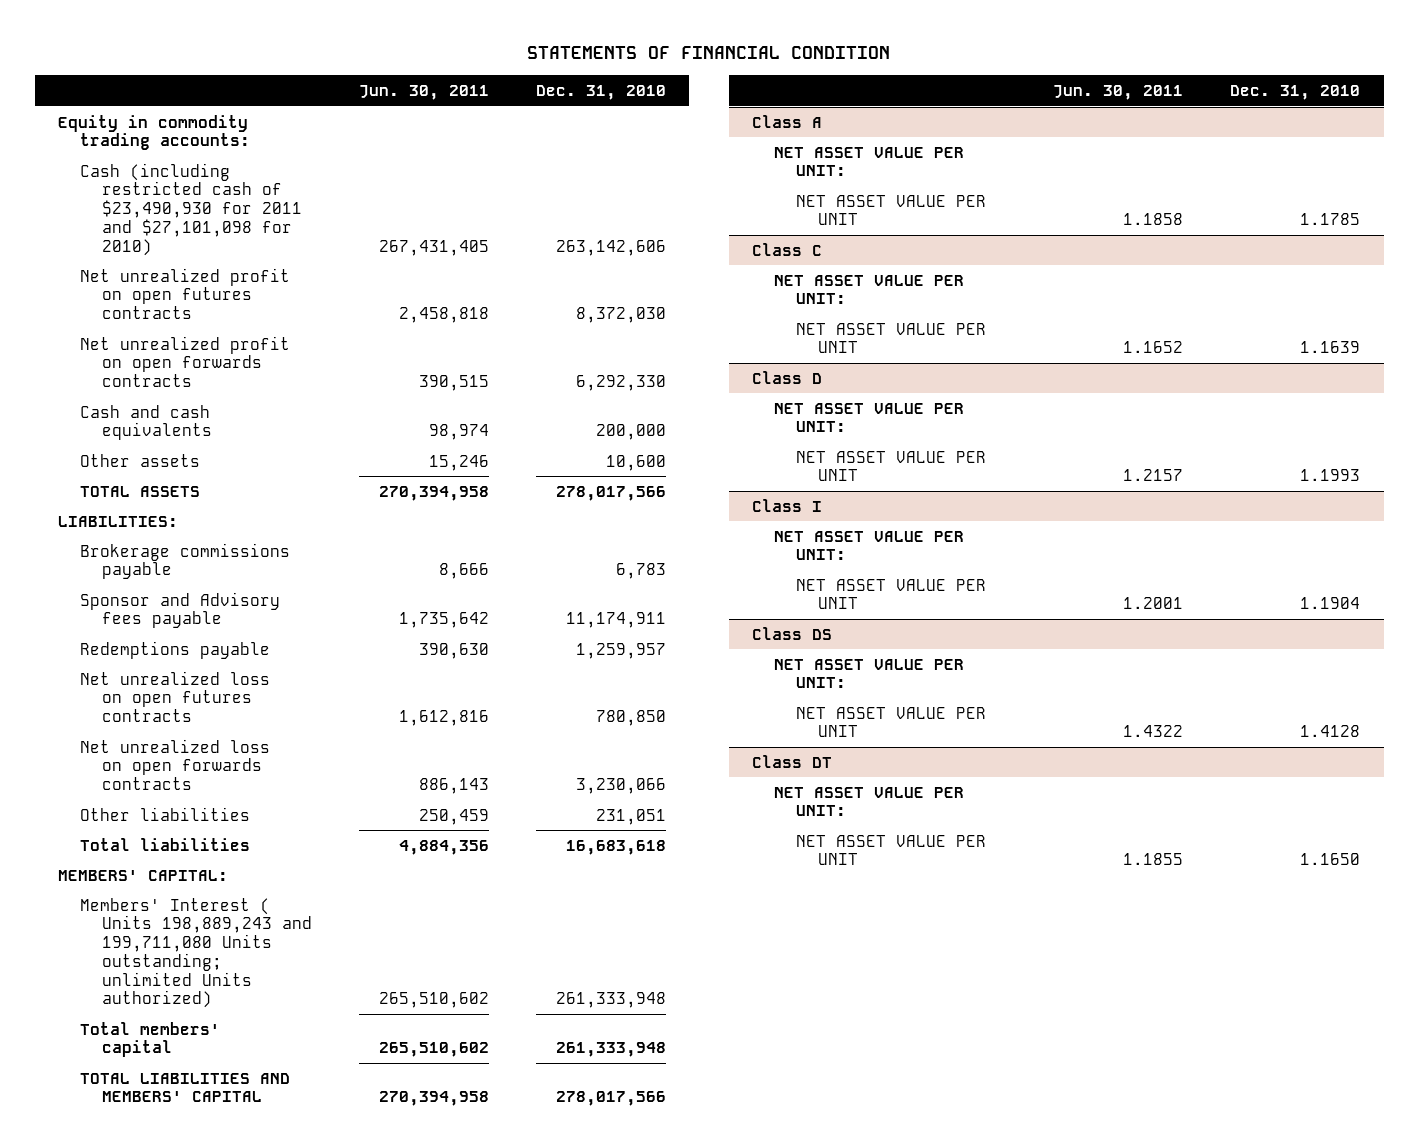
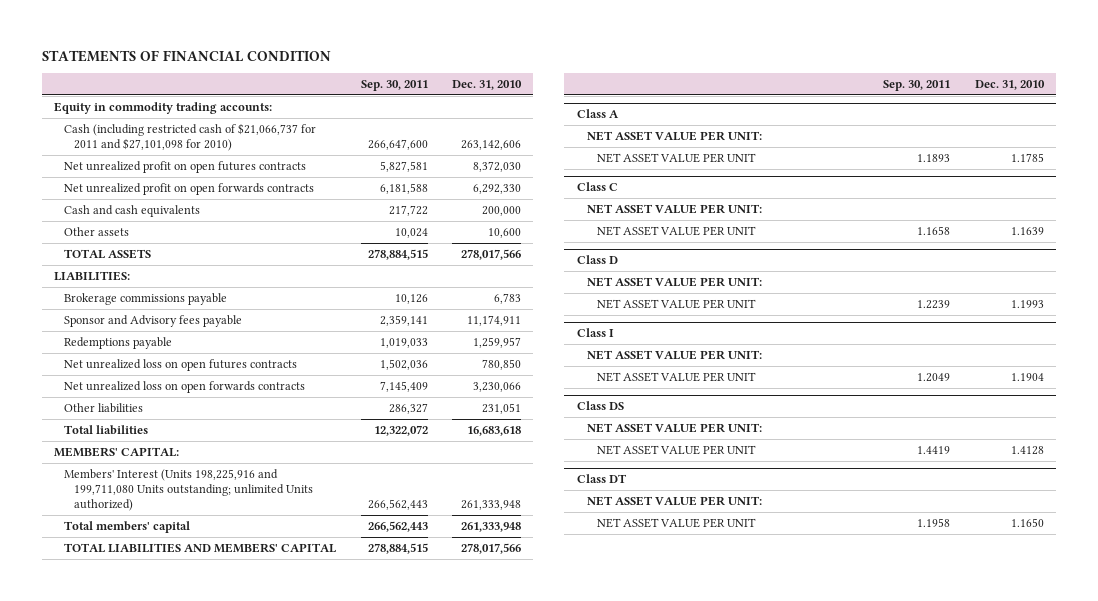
[359,84,490,100] Jun. 30, 2011 -> none
none -> [360,80,428,92] Sep. 30, 2011
[80,162,303,256] Cash (including restricted cash of $23,490,930 for 2011 and $27,101,098 for 2010) -> [64,122,317,151] Cash (including restricted cash of $21,066,737 for 2011 and $27,101,098 for 2010)
[80,897,313,1009] Members' Interest ( Units 198,889,243 and 199,711,080 Units outstanding; unlimited Units authorized) -> [64,468,314,512] Members' Interest (Units 198,225,916 and 199,711,080 Units outstanding; unlimited Units authorized)

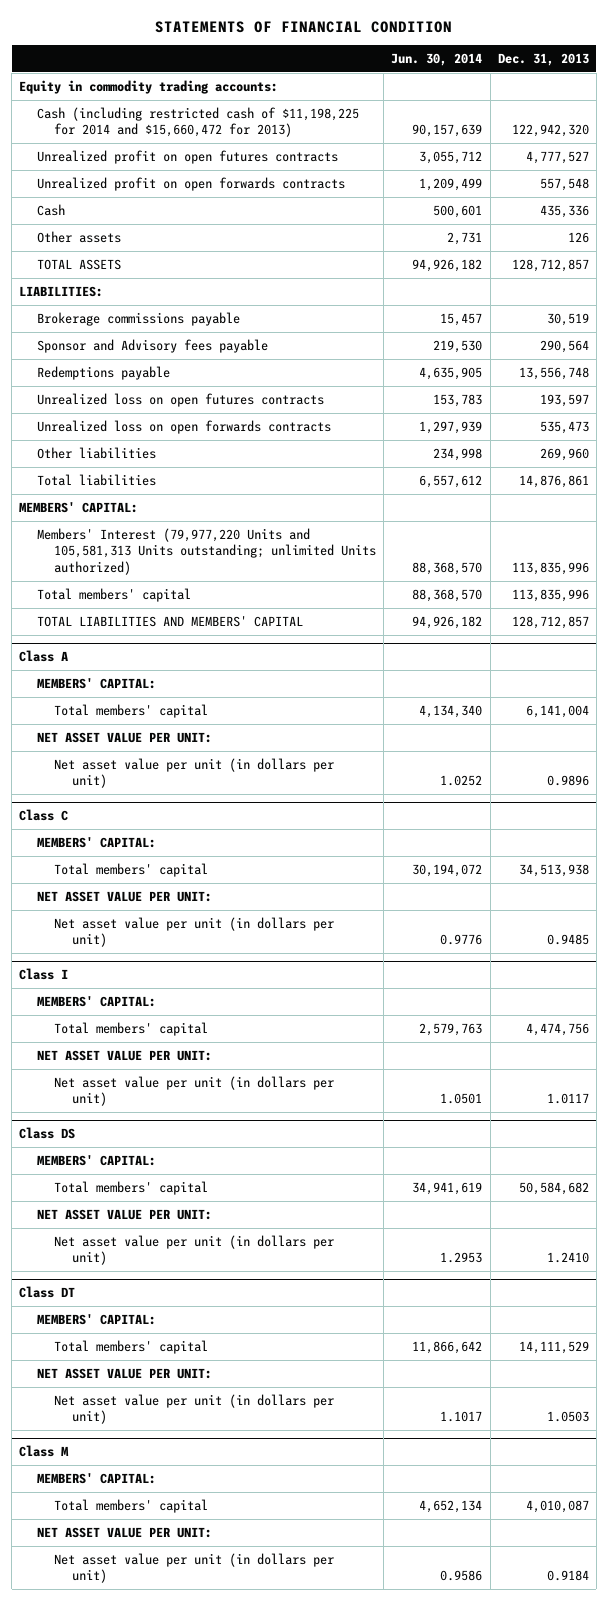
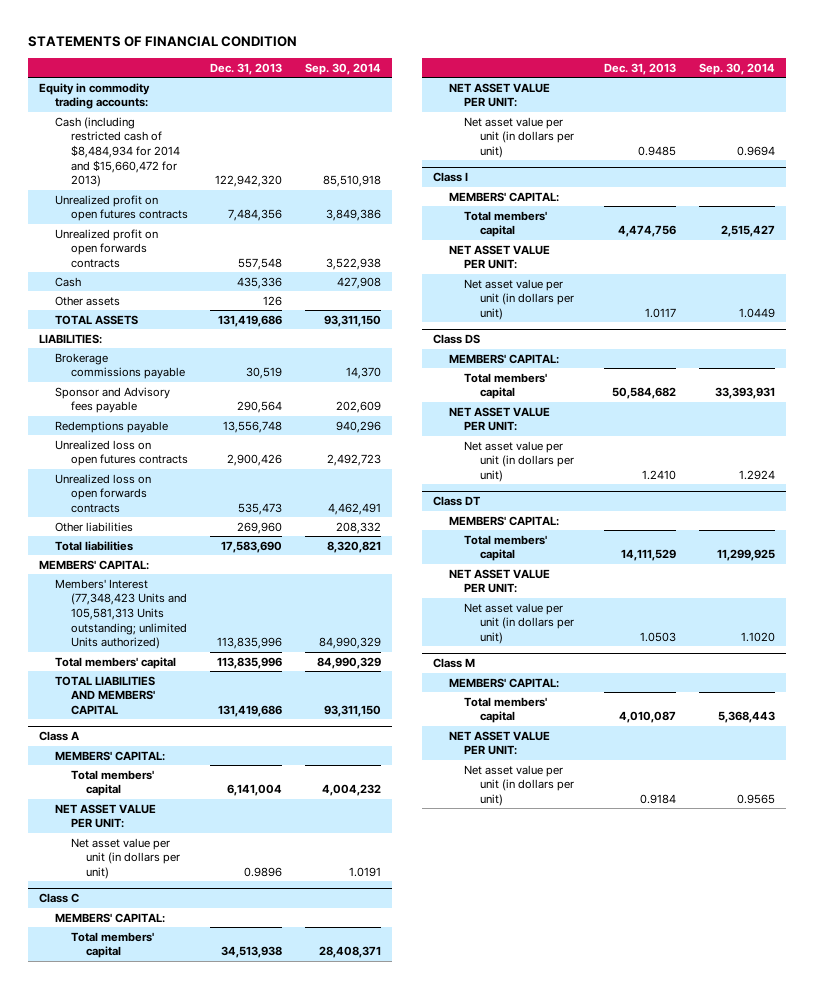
[391,53,483,67] Jun. 30, 2014 -> none
none -> [305,62,382,75] Sep. 30, 2014
[36,106,359,138] Cash (including restricted cash of $11,198,225 for 2014 and $15,660,472 for 2013) -> [54,116,180,188] Cash (including restricted cash of $8,484,934 for 2014 and $15,660,472 for 2013)
[525,150,589,164] 4,777,527 -> [228,209,283,222] 7,484,356
[511,258,589,272] 128,712,857 -> [218,314,283,327] 131,419,686
[539,393,589,407] 193,597 -> [227,454,283,467] 2,900,426
[518,474,589,488] 14,876,861 -> [221,540,283,553] 17,583,690
[36,527,377,575] Members' Interest (79,977,220 Units and 105,581,313 Units outstanding; unlimited Units authorized) -> [54,578,187,650] Members' Interest (77,348,423 Units and 105,581,313 Units outstanding; unlimited Units authorized)
[511,615,589,629] 128,712,857 -> [218,705,283,718] 131,419,686

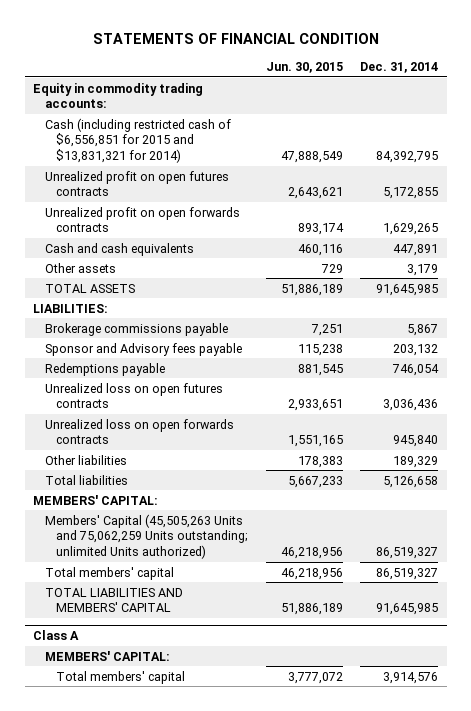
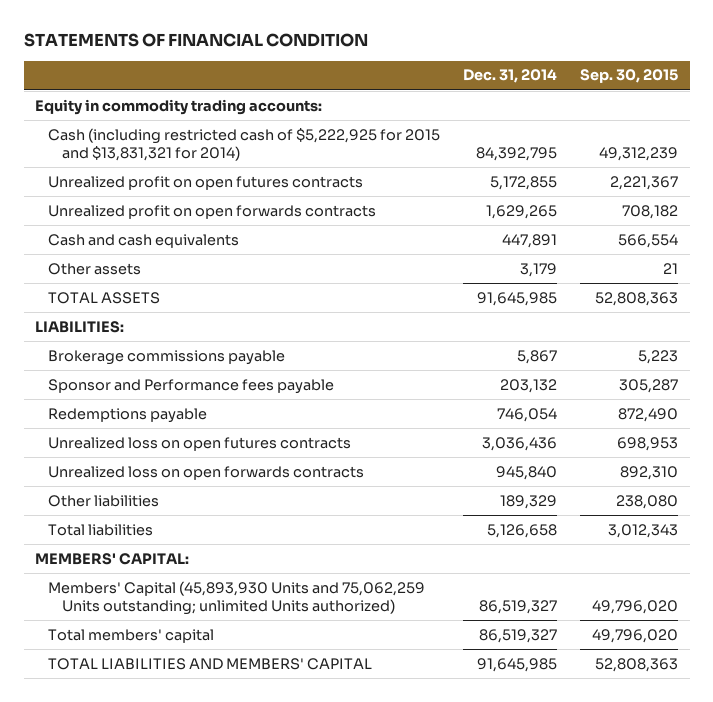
[265,62,343,74] Jun. 30, 2015 -> none
none -> [580,69,679,84] Sep. 30, 2015
[44,117,231,163] Cash (including restricted cash of $6,556,851 for 2015 and $13,831,321 for 2014) -> [48,127,441,161] Cash (including restricted cash of $5,222,925 for 2015 and $13,831,321 for 2014)
[44,342,242,356] Sponsor and Advisory fees payable -> [48,378,335,394] Sponsor and Performance fees payable
[44,513,249,559] Members' Capital (45,505,263 Units and 75,062,259 Units outstanding; unlimited Units authorized) -> [48,580,426,615] Members' Capital (45,893,930 Units and 75,062,259 Units outstanding; unlimited Units authorized)
[33,630,80,641] Class A -> none
[44,650,170,661] MEMBERS' CAPITAL: -> none
[56,670,186,684] Total members' capital -> none

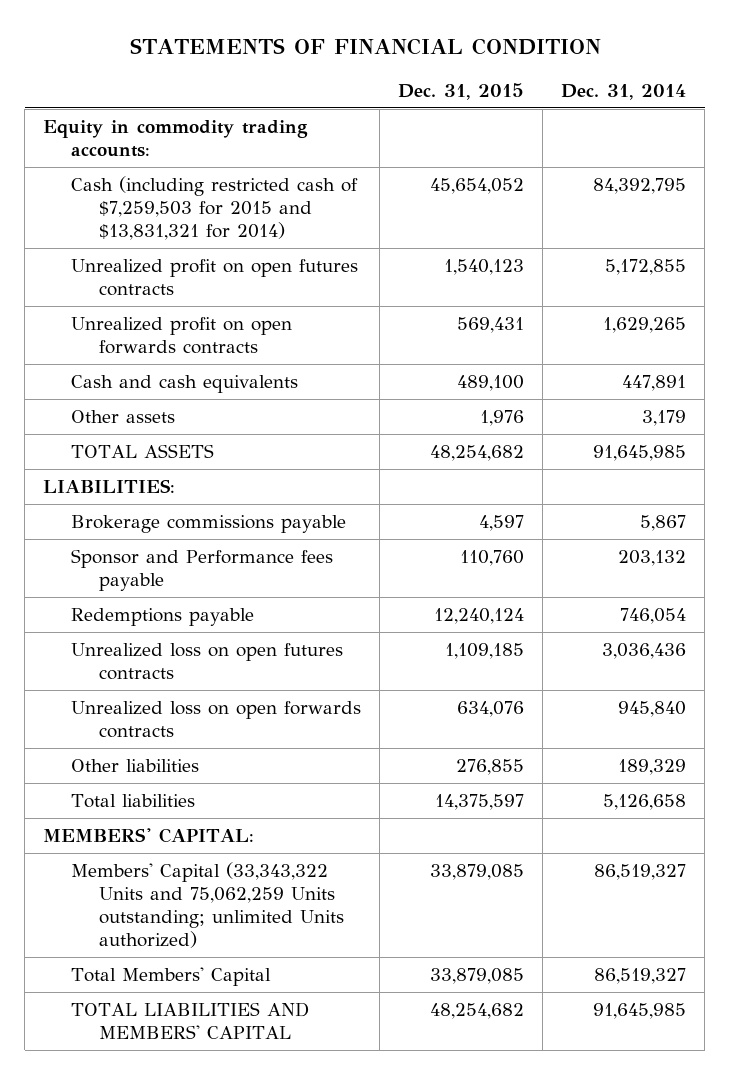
[580,69,679,84] Sep. 30, 2015 -> none
none -> [398,82,525,100] Dec. 31, 2015
[48,127,441,161] Cash (including restricted cash of $5,222,925 for 2015 and $13,831,321 for 2014) -> [71,175,359,240] Cash (including restricted cash of $7,259,503 for 2015 and $13,831,321 for 2014)
[48,580,426,615] Members' Capital (45,893,930 Units and 75,062,259 Units outstanding; unlimited Units authorized) -> [71,861,344,949] Members' Capital (33,343,322 Units and 75,062,259 Units outstanding; unlimited Units authorized)
[48,628,215,643] Total members' capital -> [71,966,272,986] Total Members' Capital

